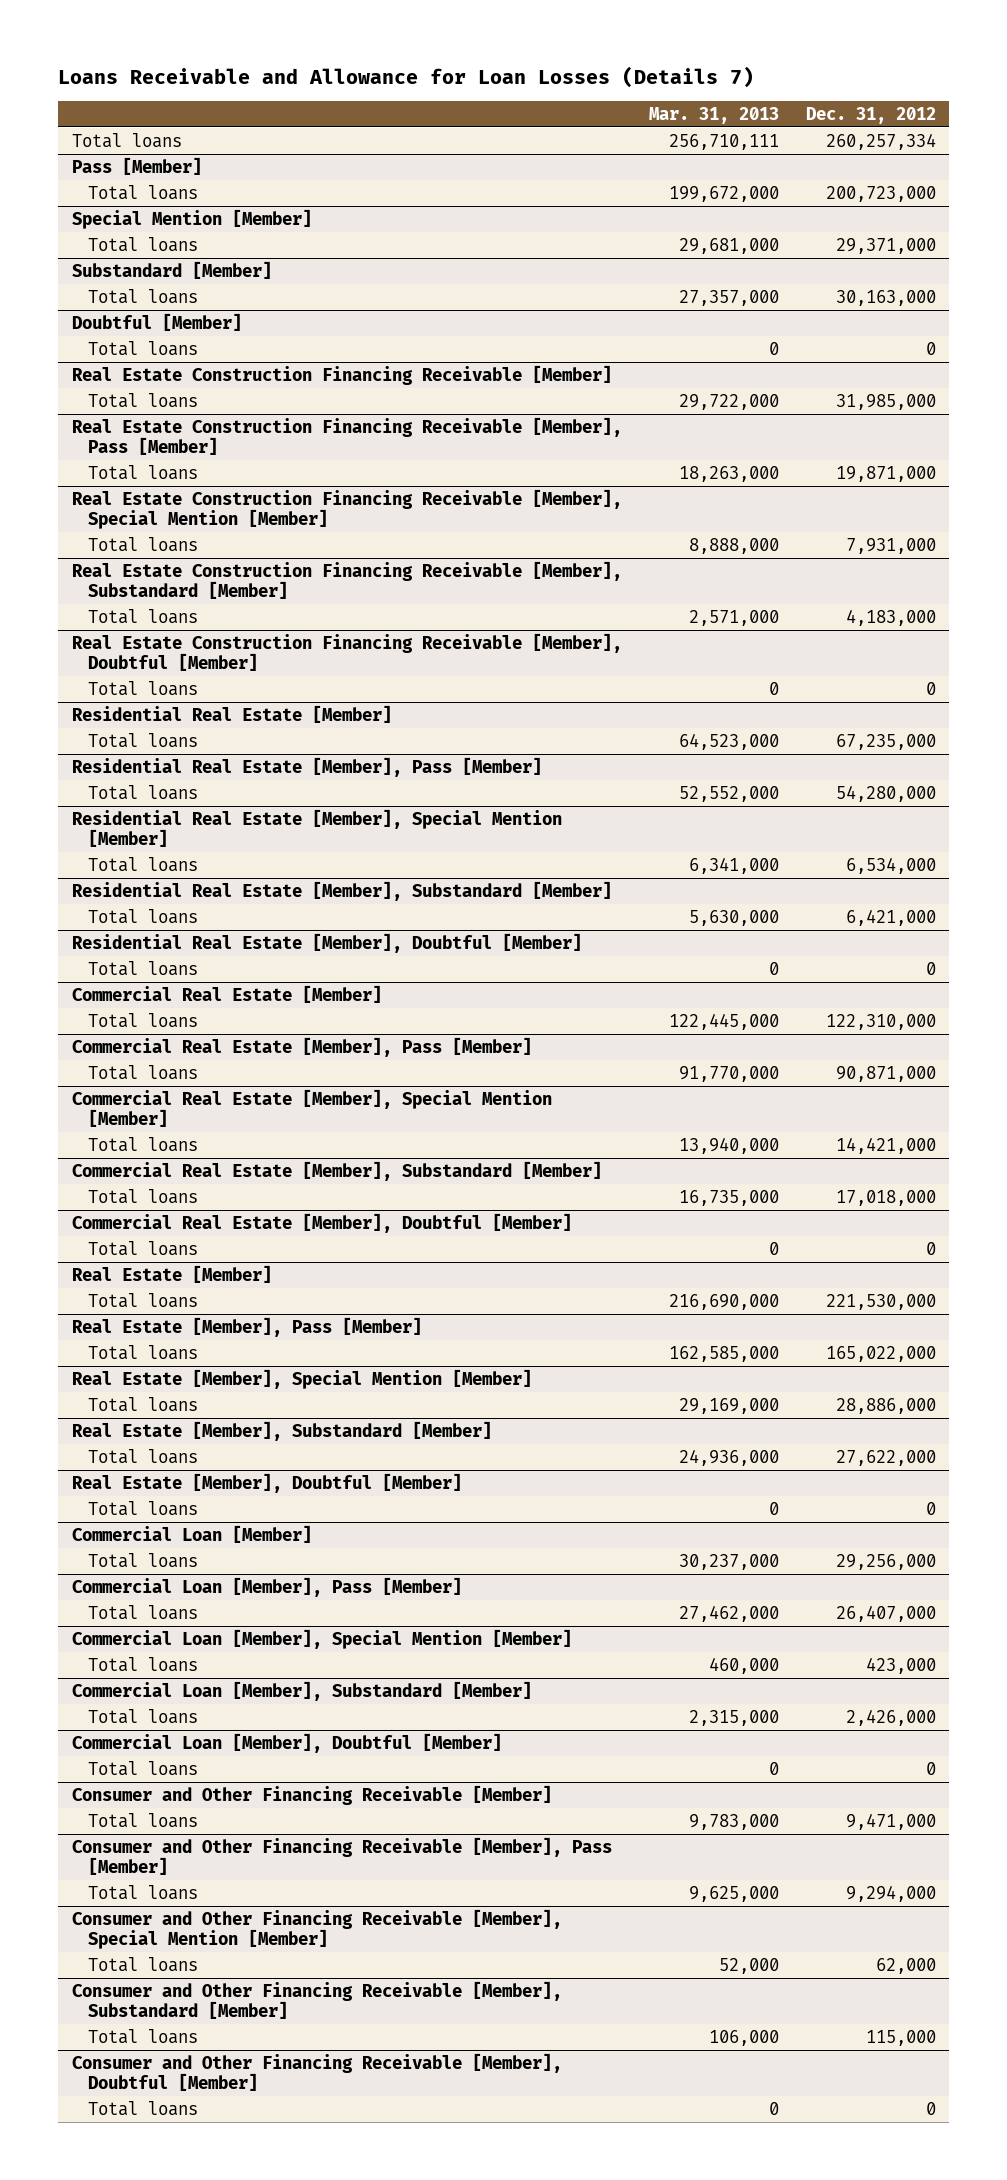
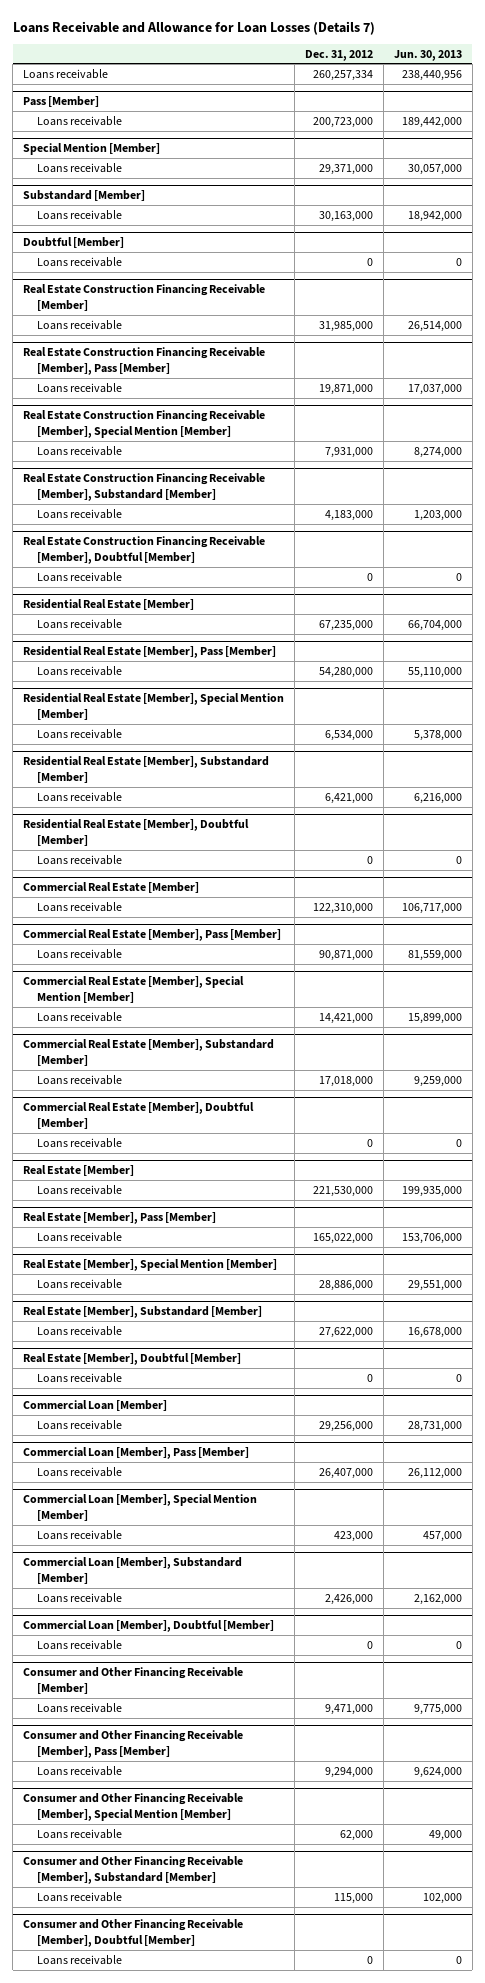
[648,106,779,124] Mar. 31, 2013 -> none
none -> [393,49,462,61] Jun. 30, 2013
[71,132,182,148] Total loans -> [23,68,109,79] Loans receivable
[87,184,198,200] Total loans -> [36,115,122,126] Loans receivable
[87,236,198,252] Total loans -> [36,162,122,173] Loans receivable
[87,288,198,304] Total loans -> [36,209,122,220] Loans receivable
[87,340,198,356] Total loans -> [36,256,122,267] Loans receivable
[87,392,198,408] Total loans -> [36,319,122,330] Loans receivable
[87,464,198,480] Total loans -> [36,382,122,393] Loans receivable
[87,536,198,552] Total loans -> [36,445,122,456] Loans receivable
[87,608,198,624] Total loans -> [36,508,122,519] Loans receivable
[87,680,198,696] Total loans -> [36,571,122,582] Loans receivable
[87,732,198,748] Total loans -> [36,618,122,629] Loans receivable
[87,784,198,800] Total loans -> [36,665,122,676] Loans receivable
[87,856,198,872] Total loans -> [36,728,122,739] Loans receivable
[87,908,198,924] Total loans -> [36,791,122,802] Loans receivable
[87,960,198,976] Total loans -> [36,854,122,865] Loans receivable
[87,1012,198,1028] Total loans -> [36,901,122,912] Loans receivable
[87,1064,198,1080] Total loans -> [36,948,122,959] Loans receivable
[87,1136,198,1152] Total loans -> [36,1011,122,1022] Loans receivable
[87,1188,198,1204] Total loans -> [36,1074,122,1085] Loans receivable
[87,1240,198,1256] Total loans -> [36,1137,122,1148] Loans receivable
[87,1292,198,1308] Total loans -> [36,1184,122,1195] Loans receivable
[87,1344,198,1360] Total loans -> [36,1231,122,1242] Loans receivable
[87,1396,198,1412] Total loans -> [36,1278,122,1289] Loans receivable
[87,1448,198,1464] Total loans -> [36,1325,122,1336] Loans receivable
[87,1500,198,1516] Total loans -> [36,1372,122,1383] Loans receivable
[87,1552,198,1568] Total loans -> [36,1419,122,1430] Loans receivable
[87,1604,198,1620] Total loans -> [36,1466,122,1477] Loans receivable
[87,1656,198,1672] Total loans -> [36,1529,122,1540] Loans receivable
[87,1708,198,1724] Total loans -> [36,1592,122,1603] Loans receivable
[87,1760,198,1776] Total loans -> [36,1639,122,1650] Loans receivable
[87,1812,198,1828] Total loans -> [36,1702,122,1713] Loans receivable
[87,1884,198,1900] Total loans -> [36,1765,122,1776] Loans receivable
[87,1956,198,1972] Total loans -> [36,1828,122,1839] Loans receivable
[87,2028,198,2044] Total loans -> [36,1891,122,1902] Loans receivable
[87,2100,198,2116] Total loans -> [36,1954,122,1965] Loans receivable

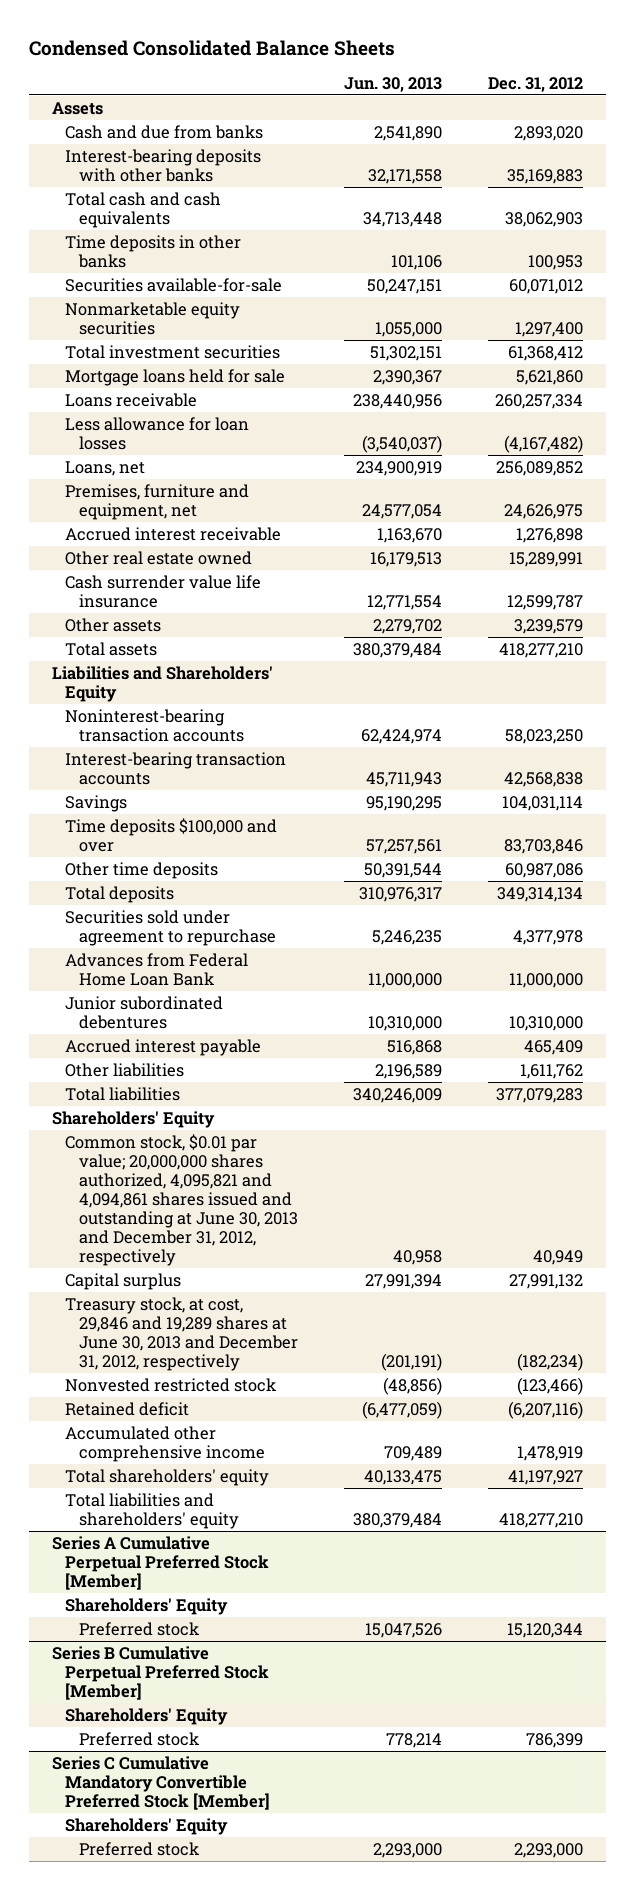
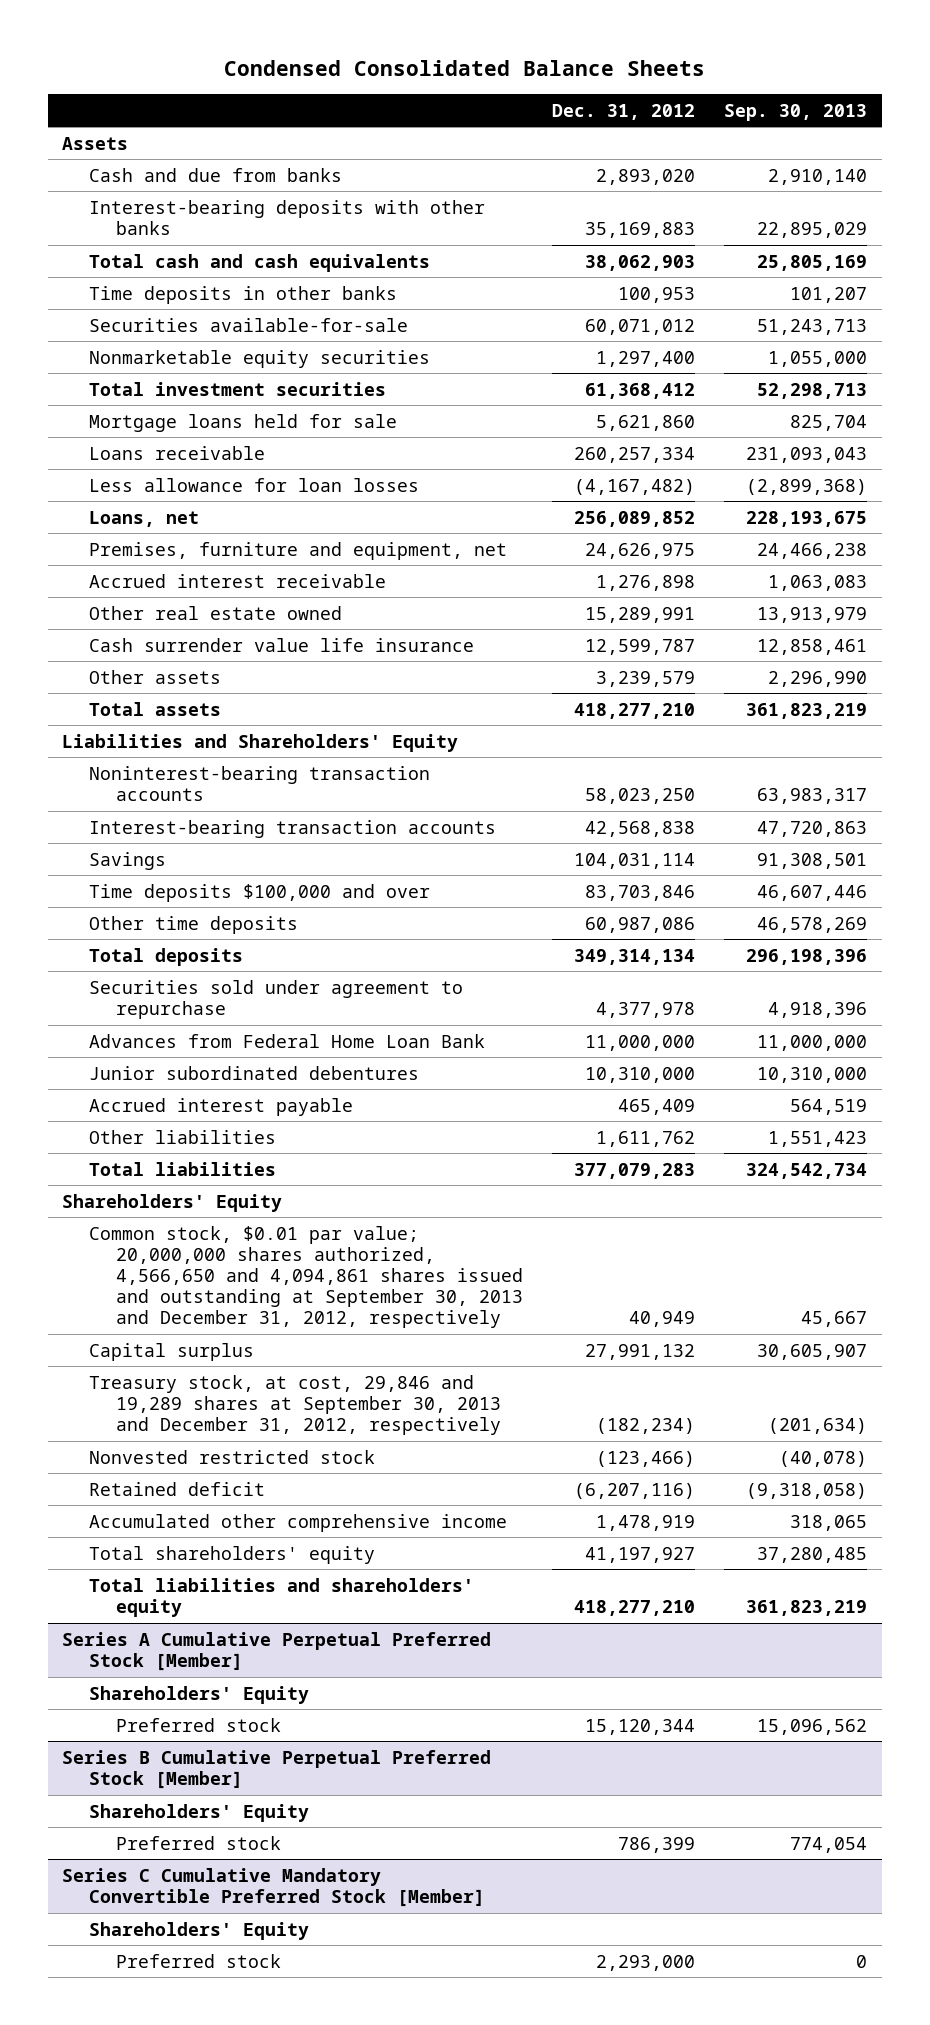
[343,76,442,92] Jun. 30, 2013 -> none
none -> [724,103,868,121] Sep. 30, 2013
[65,1133,299,1267] Common stock, $0.01 par value; 20,000,000 shares authorized, 4,095,821 and 4,094,861 shares issued and outstanding at June 30, 2013 and December 31, 2012, respectively -> [89,1225,524,1329] Common stock, $0.01 par value; 20,000,000 shares authorized, 4,566,650 and 4,094,861 shares issued and outstanding at September 30, 2013 and December 31, 2012, respectively
[65,1296,299,1372] Treasury stock, at cost, 29,846 and 19,289 shares at June 30, 2013 and December 31, 2012, respectively -> [89,1374,502,1435] Treasury stock, at cost, 29,846 and 19,289 shares at September 30, 2013 and December 31, 2012, respectively

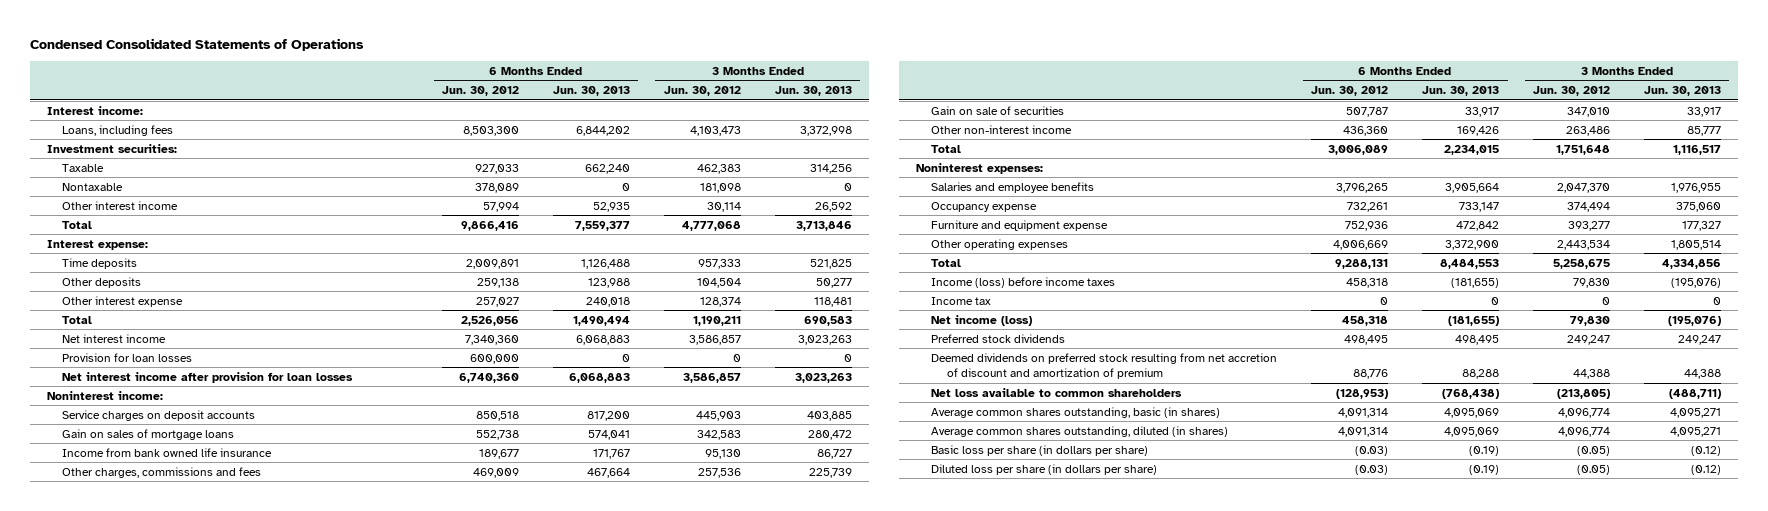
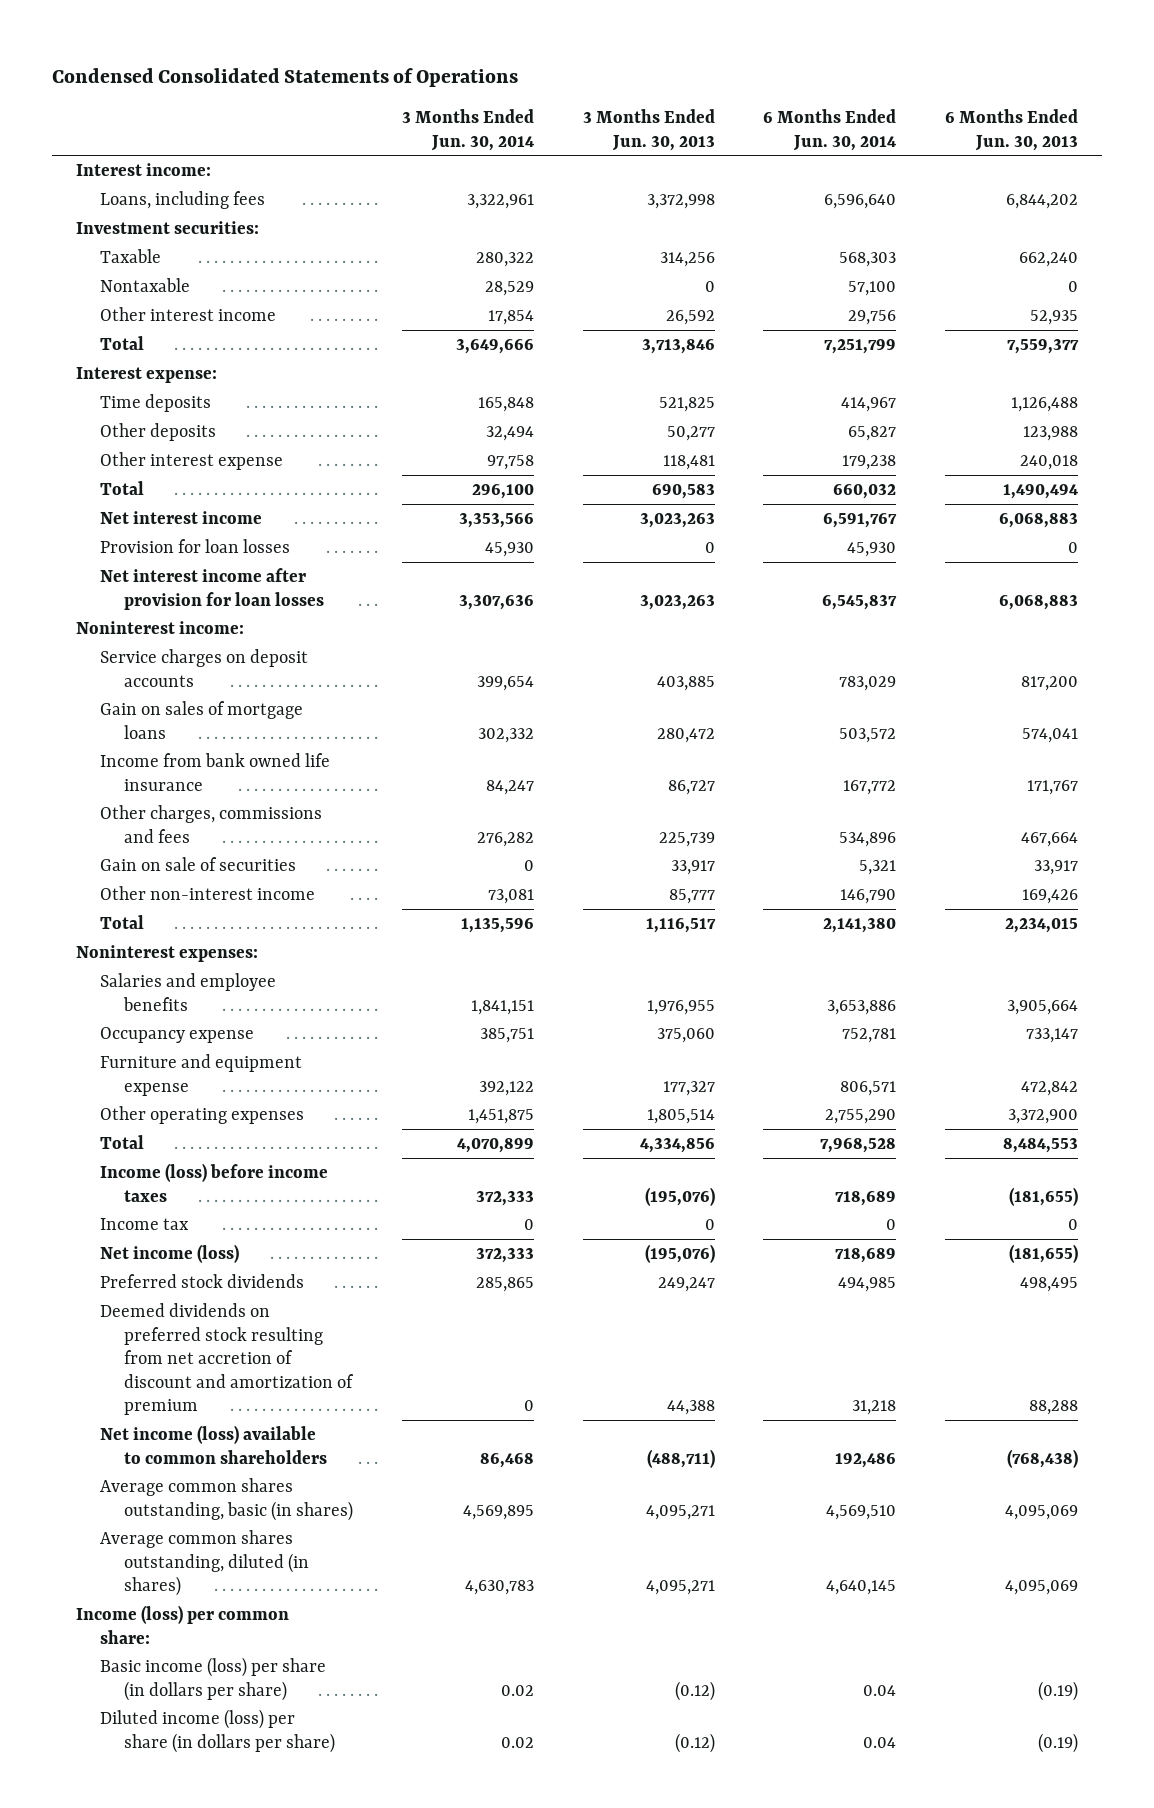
[442,86,520,97] Jun. 30, 2012 -> none
[663,86,741,97] Jun. 30, 2012 -> none
none -> [402,109,535,151] 3 Months Ended Jun. 30, 2014
none -> [763,109,897,151] 6 Months Ended Jun. 30, 2014
[931,387,1183,397] Net loss available to common shareholders -> [100,1425,328,1464] Net income (loss) available to common shareholders
none -> [76,1605,290,1644] Income (loss) per common share:
[931,444,1149,456] Basic loss per share (in dollars per share) -> [100,1657,327,1701] Basic income (loss) per share (in dollars per share)
[931,463,1158,475] Diluted loss per share (in dollars per share) -> [100,1709,336,1753] Diluted income (loss) per share (in dollars per share)

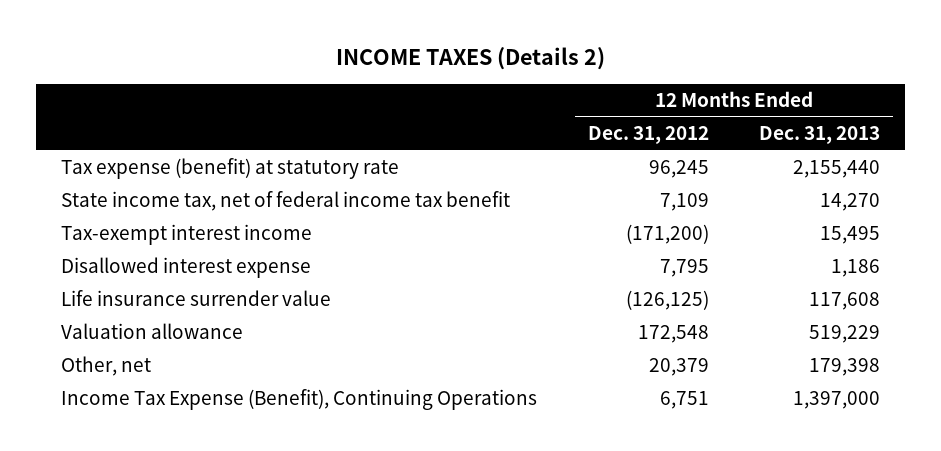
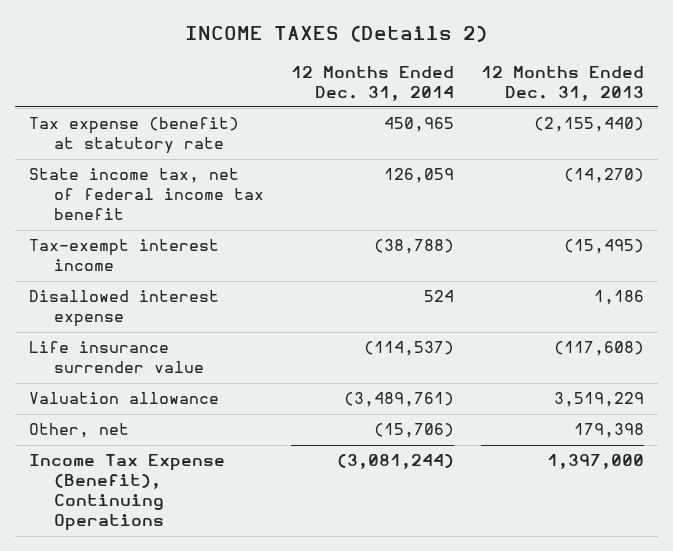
[587,126,709,145] Dec. 31, 2012 -> none
none -> [291,65,455,101] 12 Months Ended Dec. 31, 2014
[793,160,881,179] 2,155,440 -> [534,117,645,133] (2,155,440)
[820,193,881,212] 14,270 -> [564,168,645,184] (14,270)
[820,226,881,245] 15,495 -> [564,239,645,255] (15,495)
[809,292,881,311] 117,608 -> [554,341,645,357] (117,608)
[809,325,881,344] 519,229 -> [554,392,645,408] 3,519,229

